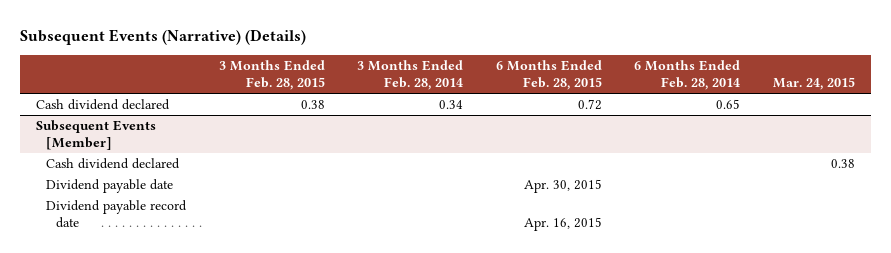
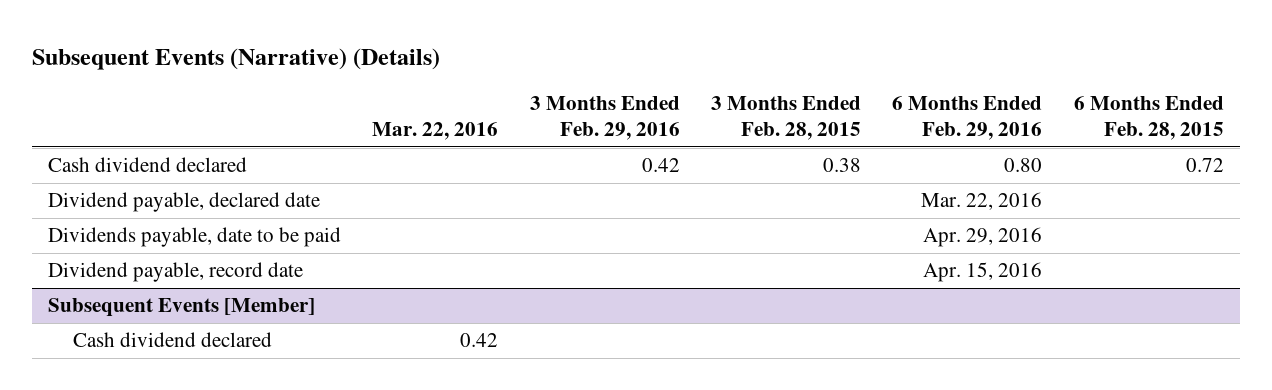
[357,60,464,90] 3 Months Ended Feb. 28, 2014 -> none
[634,60,741,90] 6 Months Ended Feb. 28, 2014 -> none
[772,76,855,90] Mar. 24, 2015 -> none
none -> [372,122,499,141] Mar. 22, 2016
none -> [529,95,680,141] 3 Months Ended Feb. 29, 2016
none -> [892,95,1043,141] 6 Months Ended Feb. 29, 2016
none -> [47,192,320,213] Dividend payable, declared date
none -> [47,227,341,248] Dividends payable, date to be paid
none -> [47,262,303,283] Dividend payable, record date
[46,179,174,194] Dividend payable date -> none
[46,200,188,228] Dividend payable record date -> none

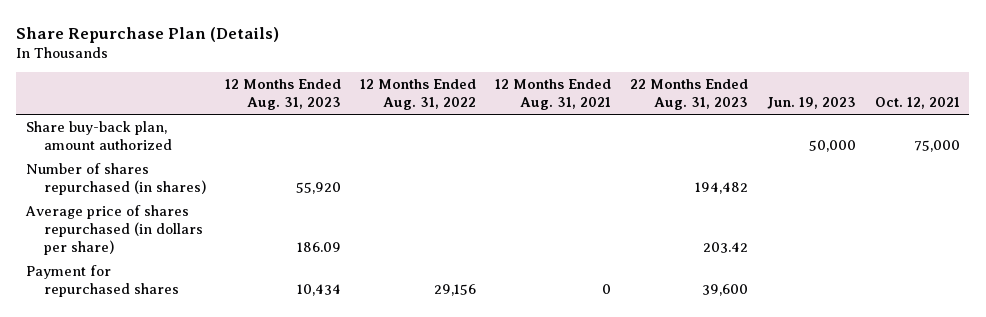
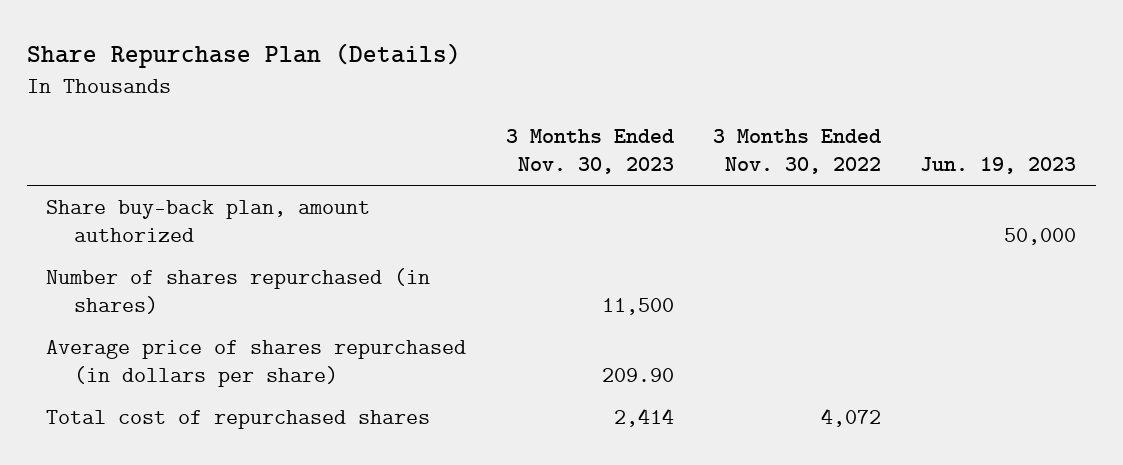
[225,79,342,111] 12 Months Ended Aug. 31, 2023 -> none
[360,79,477,111] 12 Months Ended Aug. 31, 2022 -> none
[495,79,612,111] 12 Months Ended Aug. 31, 2021 -> none
[630,79,749,111] 22 Months Ended Aug. 31, 2023 -> none
[874,97,960,110] Oct. 12, 2021 -> none
none -> [505,129,674,175] 3 Months Ended Nov. 30, 2023
none -> [712,129,881,175] 3 Months Ended Nov. 30, 2022
[25,264,180,297] Payment for repurchased shares -> [46,409,431,429] Total cost of repurchased shares

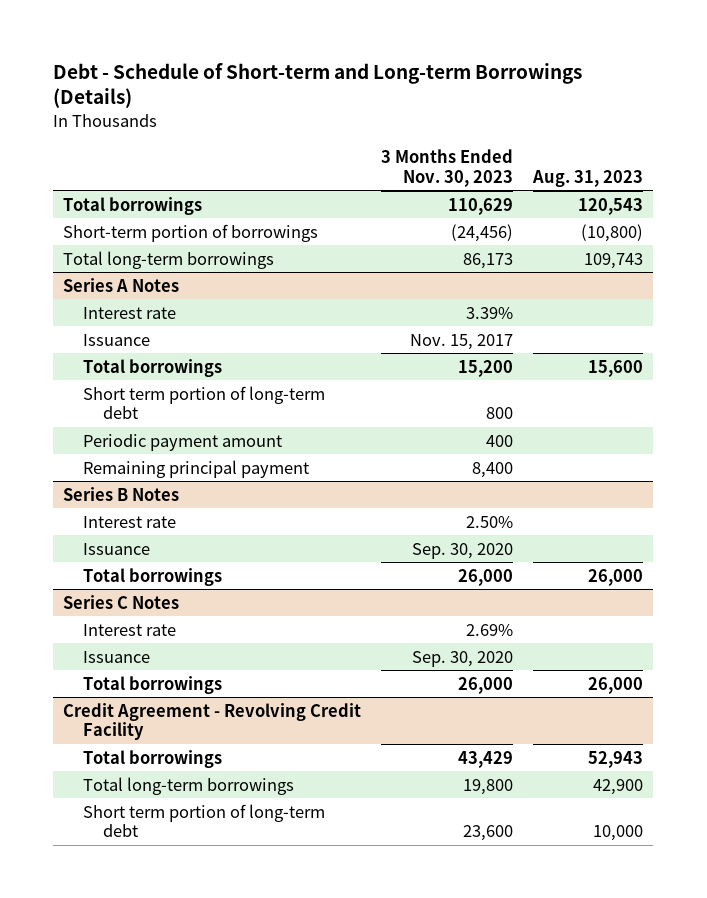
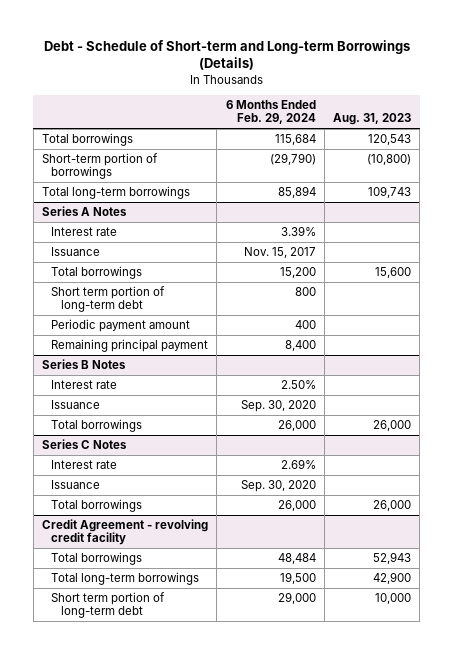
[381,148,514,187] 3 Months Ended Nov. 30, 2023 -> none
none -> [225,99,316,125] 6 Months Ended Feb. 29, 2024
[63,702,362,741] Credit Agreement - Revolving Credit Facility -> [42,519,209,546] Credit Agreement - revolving credit facility

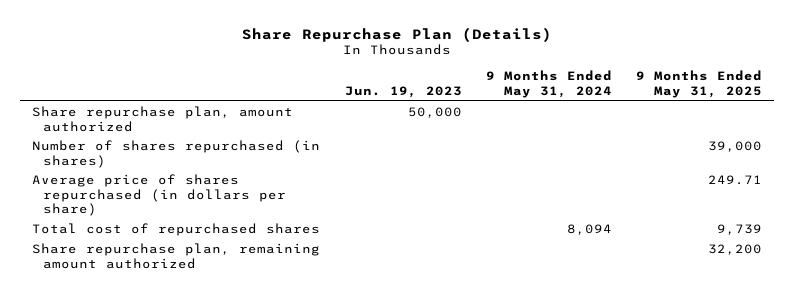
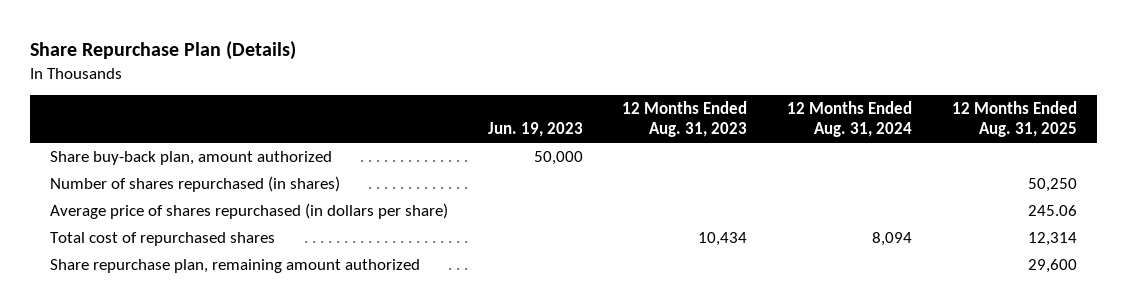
[485,70,612,98] 9 Months Ended May 31, 2024 -> none
[635,70,762,98] 9 Months Ended May 31, 2025 -> none
none -> [622,101,748,138] 12 Months Ended Aug. 31, 2023
none -> [786,101,912,138] 12 Months Ended Aug. 31, 2024
none -> [951,101,1077,138] 12 Months Ended Aug. 31, 2025
[32,105,294,132] Share repurchase plan, amount authorized -> [49,151,332,166] Share buy-back plan, amount authorized

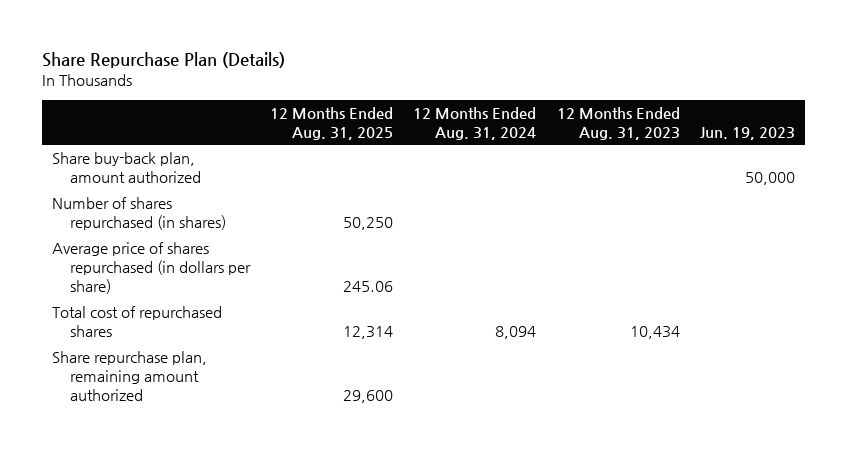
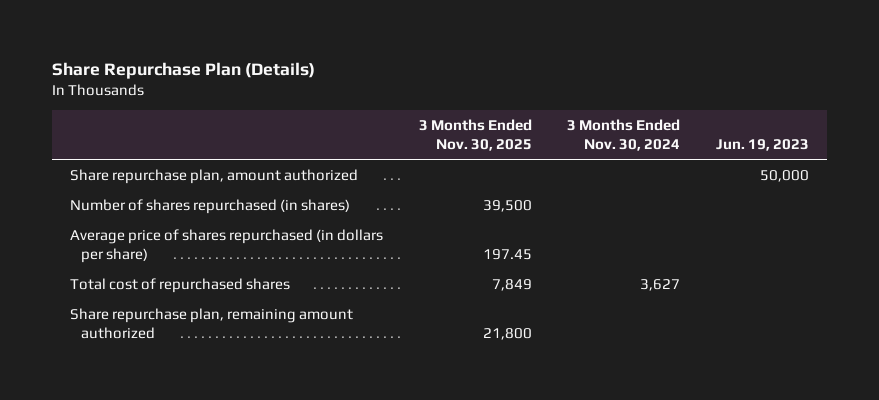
[270,106,394,141] 12 Months Ended Aug. 31, 2025 -> none
[413,106,537,141] 12 Months Ended Aug. 31, 2024 -> none
[556,106,680,141] 12 Months Ended Aug. 31, 2023 -> none
none -> [418,119,532,152] 3 Months Ended Nov. 30, 2025
none -> [567,119,681,152] 3 Months Ended Nov. 30, 2024
[51,151,201,184] Share buy-back plan, amount authorized -> [69,168,358,184] Share repurchase plan, amount authorized

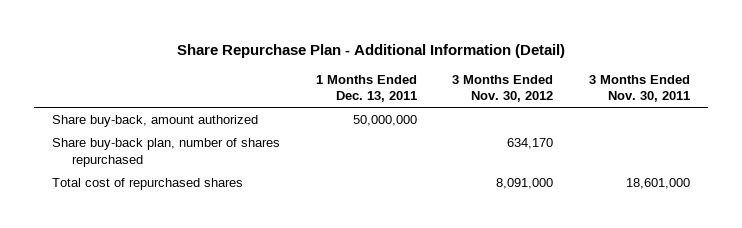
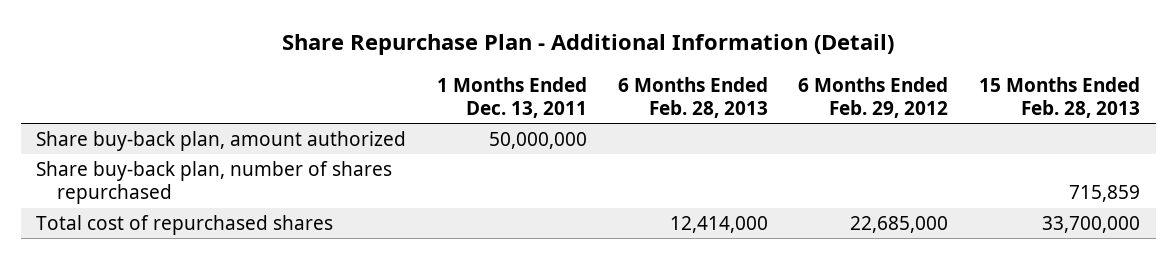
[452,74,554,103] 3 Months Ended Nov. 30, 2012 -> none
[588,74,690,103] 3 Months Ended Nov. 30, 2011 -> none
none -> [617,76,768,118] 6 Months Ended Feb. 28, 2013
none -> [798,76,949,118] 6 Months Ended Feb. 29, 2012
none -> [979,76,1141,118] 15 Months Ended Feb. 28, 2013
[51,114,258,127] Share buy-back, amount authorized -> [35,131,406,152] Share buy-back plan, amount authorized

